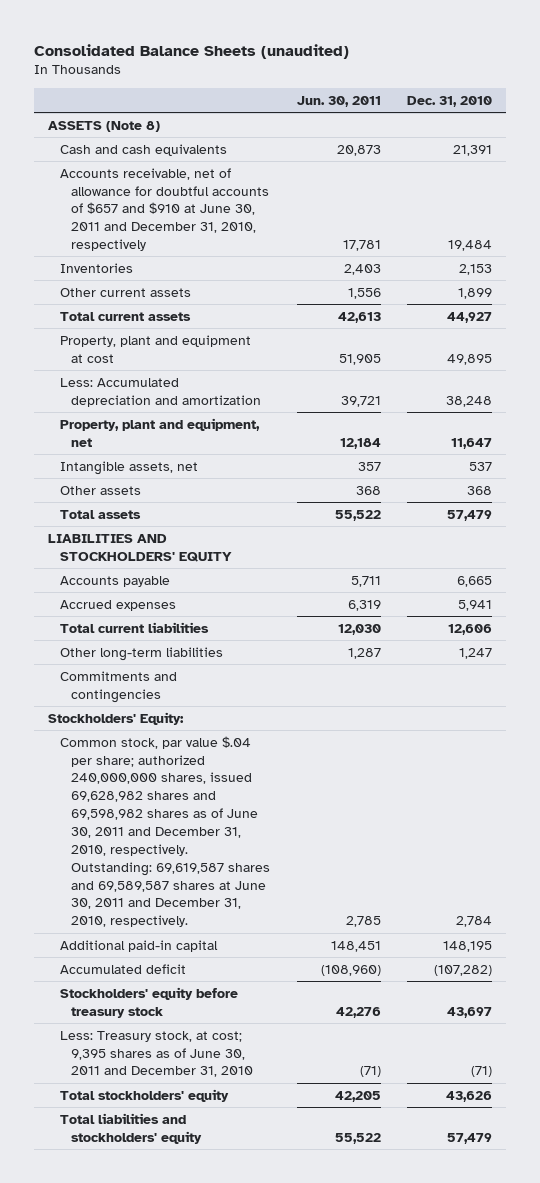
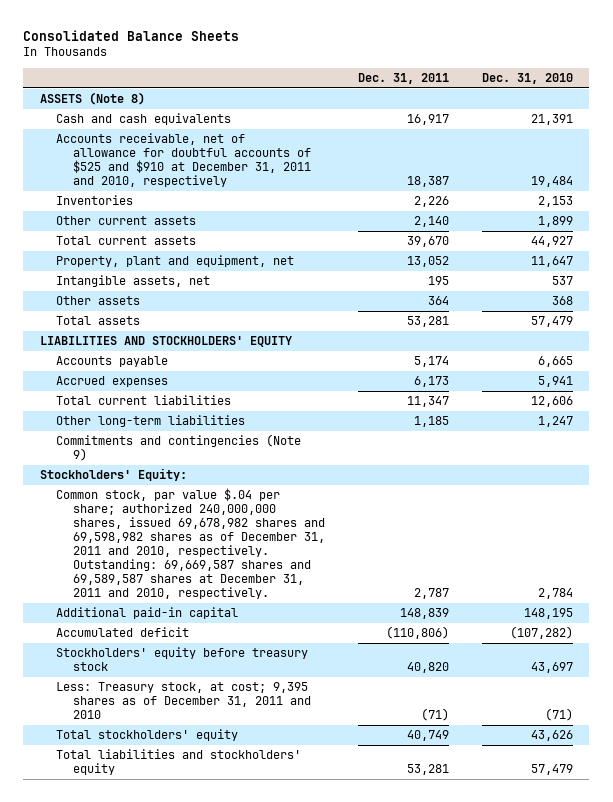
[34,43,350,59] Consolidated Balance Sheets (unaudited) -> [23,29,240,41] Consolidated Balance Sheets
[296,95,381,107] Jun. 30, 2011 -> none
none -> [357,72,449,84] Dec. 31, 2011
[59,167,270,252] Accounts receivable, net of allowance for doubtful accounts of $657 and $910 at June 30, 2011 and December 31, 2010, respectively -> [56,133,311,187] Accounts receivable, net of allowance for doubtful accounts of $525 and $910 at December 31, 2011 and 2010, respectively
[59,334,251,363] Property, plant and equipment at cost -> none
[59,377,262,407] Less: Accumulated depreciation and amortization -> none
[59,670,177,703] Commitments and contingencies -> [56,434,302,462] Commitments and contingencies (Note 9)
[59,735,271,928] Common stock, par value $.04 per share; authorized 240,000,000 shares, issued 69,628,982 shares and 69,598,982 shares as of June 30, 2011 and December 31, 2010, respectively. Outstanding: 69,619,587 shares and 69,589,587 shares at June 30, 2011 and December 31, 2010, respectively. -> [56,488,325,599] Common stock, par value $.04 per share; authorized 240,000,000 shares, issued 69,678,982 shares and 69,598,982 shares as of December 31, 2011 and 2010, respectively. Outstanding: 69,669,587 shares and 69,589,587 shares at December 31, 2011 and 2010, respectively.
[59,1030,254,1078] Less: Treasury stock, at cost; 9,395 shares as of June 30, 2011 and December 31, 2010 -> [56,682,311,720] Less: Treasury stock, at cost; 9,395 shares as of December 31, 2011 and 2010

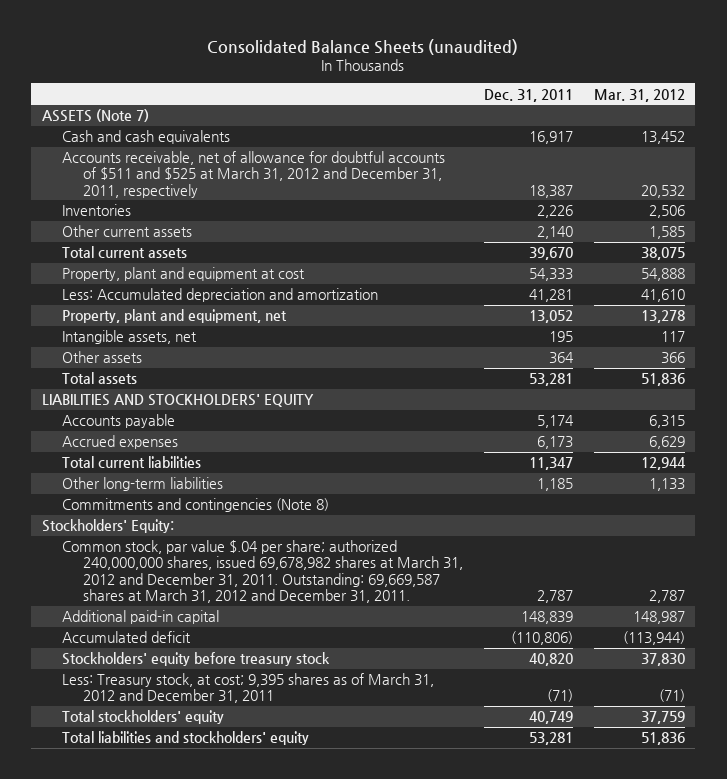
[23,29,240,41] Consolidated Balance Sheets -> [207,39,519,56] Consolidated Balance Sheets (unaudited)
[481,72,573,84] Dec. 31, 2010 -> none
none -> [593,88,685,102] Mar. 31, 2012
[39,92,145,106] ASSETS (Note 8) -> [42,109,150,123] ASSETS (Note 7)
[56,133,311,187] Accounts receivable, net of allowance for doubtful accounts of $525 and $910 at December 31, 2011 and 2010, respectively -> [62,151,446,198] Accounts receivable, net of allowance for doubtful accounts of $511 and $525 at March 31, 2012 and December 31, 2011, respectively
none -> [62,267,306,282] Property, plant and equipment at cost
none -> [62,288,379,303] Less: Accumulated depreciation and amortization
[56,434,302,462] Commitments and contingencies (Note 9) -> [62,498,330,513] Commitments and contingencies (Note 8)
[56,488,325,599] Common stock, par value $.04 per share; authorized 240,000,000 shares, issued 69,678,982 shares and 69,598,982 shares as of December 31, 2011 and 2010, respectively. Outstanding: 69,669,587 shares and 69,589,587 shares at December 31, 2011 and 2010, respectively. -> [62,540,463,603] Common stock, par value $.04 per share; authorized 240,000,000 shares, issued 69,678,982 shares at March 31, 2012 and December 31, 2011. Outstanding: 69,669,587 shares at March 31, 2012 and December 31, 2011.
[56,682,311,720] Less: Treasury stock, at cost; 9,395 shares as of December 31, 2011 and 2010 -> [62,673,435,704] Less: Treasury stock, at cost; 9,395 shares as of March 31, 2012 and December 31, 2011

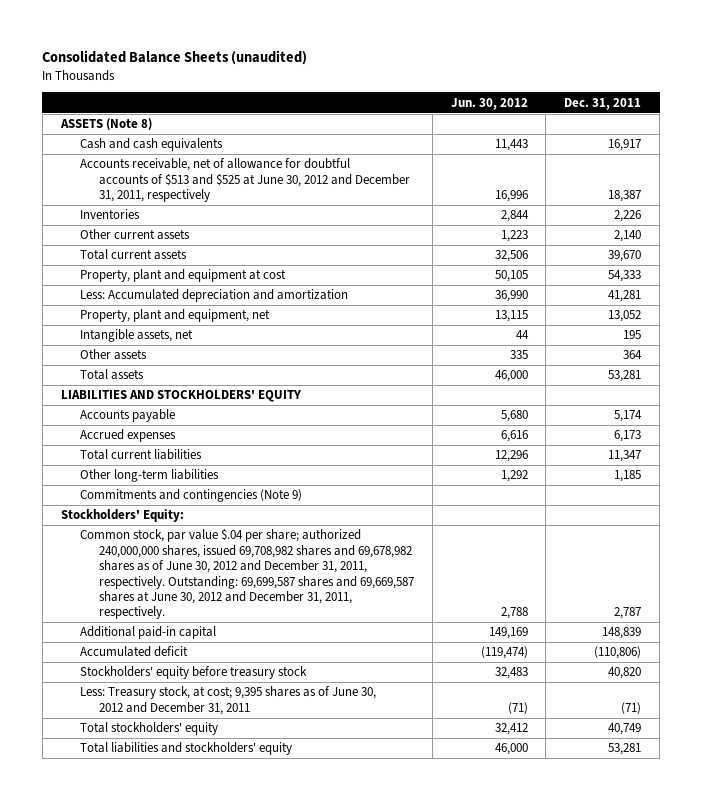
[593,88,685,102] Mar. 31, 2012 -> none
none -> [450,97,528,110] Jun. 30, 2012
[42,109,150,123] ASSETS (Note 7) -> [59,118,152,131] ASSETS (Note 8)
[62,151,446,198] Accounts receivable, net of allowance for doubtful accounts of $511 and $525 at March 31, 2012 and December 31, 2011, respectively -> [79,158,410,203] Accounts receivable, net of allowance for doubtful accounts of $513 and $525 at June 30, 2012 and December 31, 2011, respectively
[62,498,330,513] Commitments and contingencies (Note 8) -> [79,489,302,503] Commitments and contingencies (Note 9)
[62,540,463,603] Common stock, par value $.04 per share; authorized 240,000,000 shares, issued 69,678,982 shares at March 31, 2012 and December 31, 2011. Outstanding: 69,669,587 shares at March 31, 2012 and December 31, 2011. -> [79,528,414,620] Common stock, par value $.04 per share; authorized 240,000,000 shares, issued 69,708,982 shares and 69,678,982 shares as of June 30, 2012 and December 31, 2011, respectively. Outstanding: 69,699,587 shares and 69,669,587 shares at June 30, 2012 and December 31, 2011, respectively.
[62,673,435,704] Less: Treasury stock, at cost; 9,395 shares as of March 31, 2012 and December 31, 2011 -> [79,686,376,715] Less: Treasury stock, at cost; 9,395 shares as of June 30, 2012 and December 31, 2011

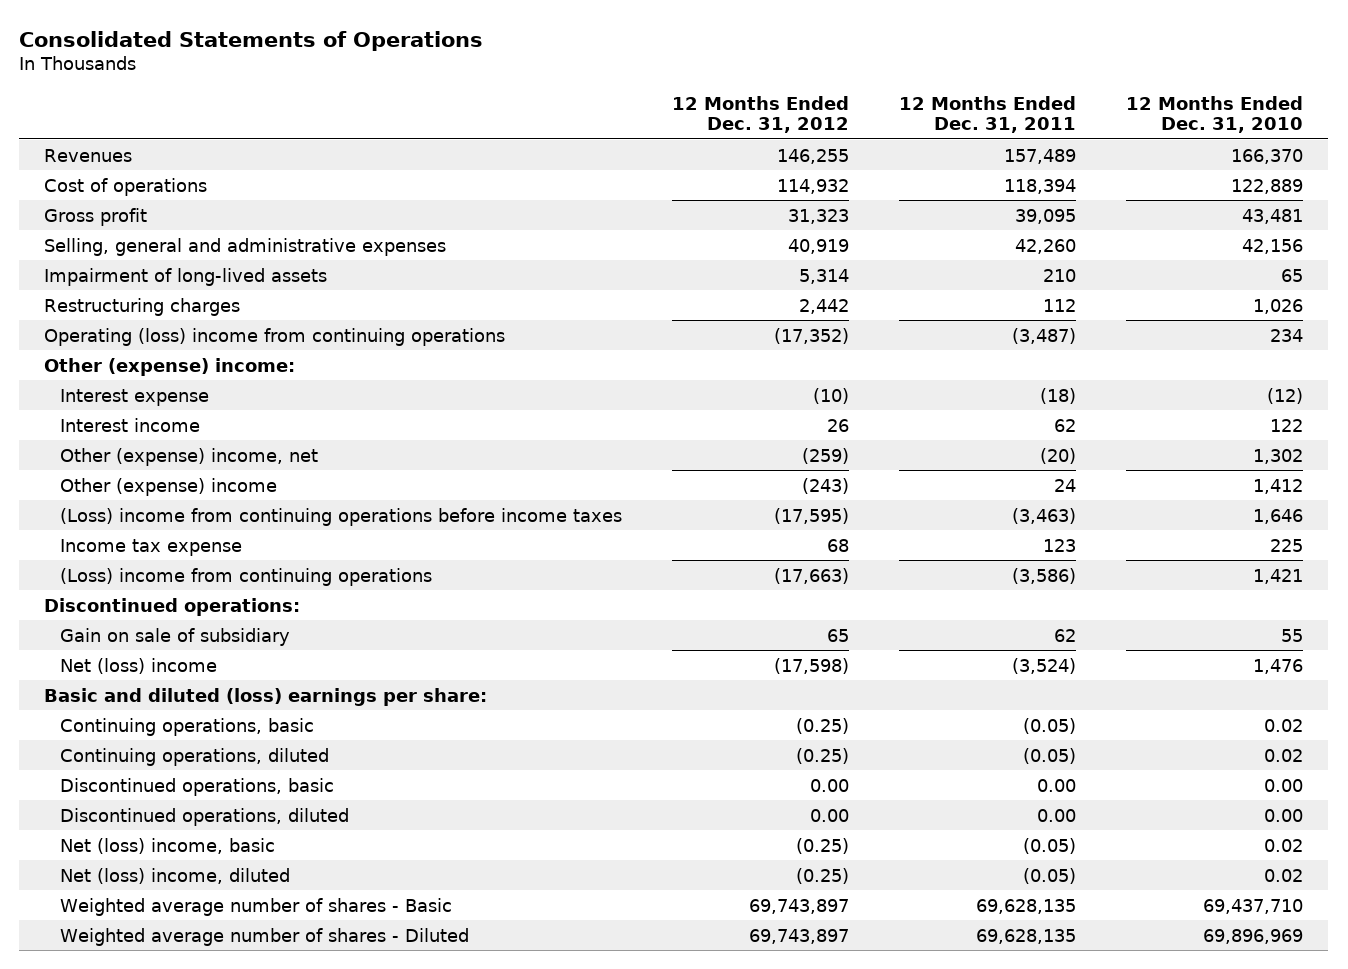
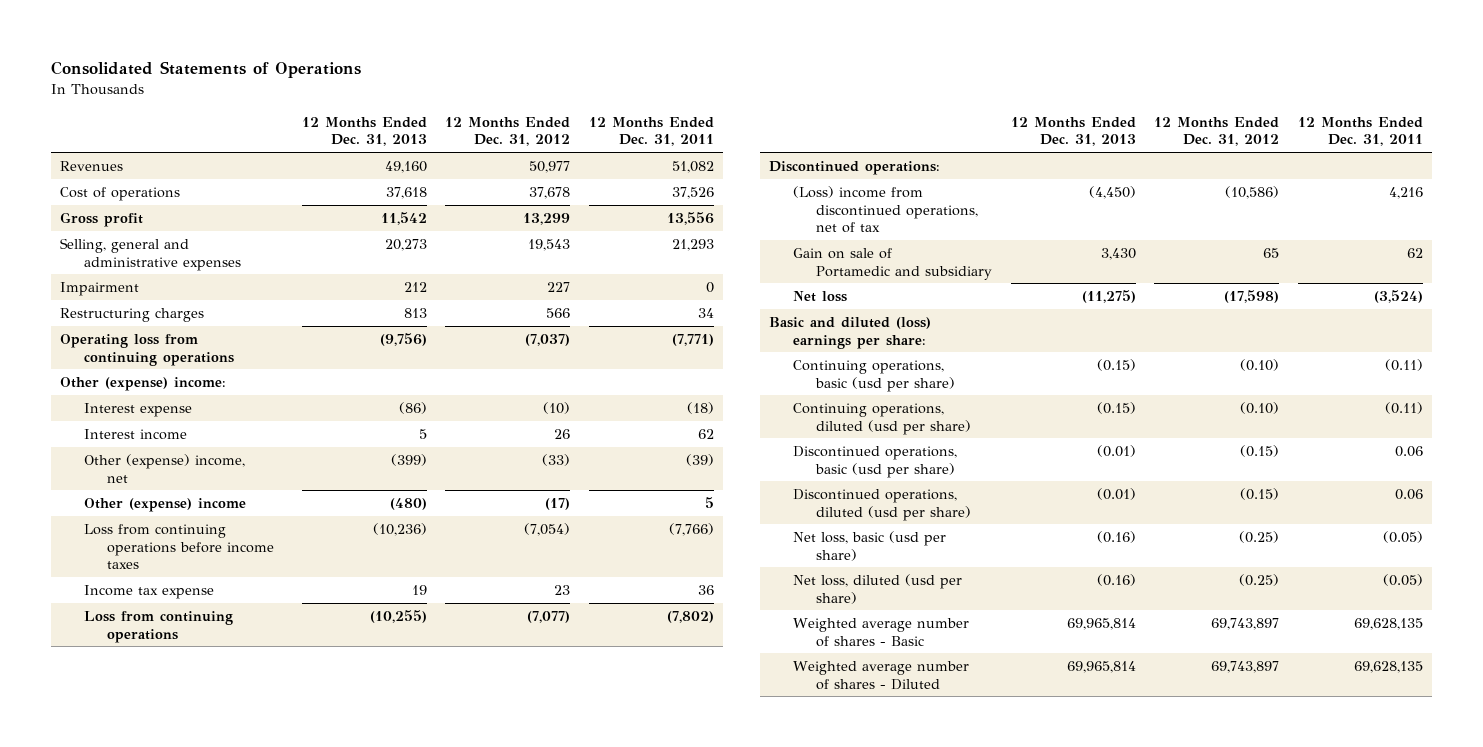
[1126,95,1304,134] 12 Months Ended Dec. 31, 2010 -> none
none -> [301,116,427,147] 12 Months Ended Dec. 31, 2013
[777,148,850,164] 146,255 -> [529,161,571,174] 50,977
[1004,148,1077,164] 157,489 -> [671,161,714,174] 51,082
[777,178,850,194] 114,932 -> [529,187,571,200] 37,678
[1004,178,1077,194] 118,394 -> [671,187,714,200] 37,526
[788,208,850,224] 31,323 -> [523,213,571,226] 13,299
[1015,208,1077,224] 39,095 -> [666,212,714,226] 13,556
[788,238,850,254] 40,919 -> [528,239,571,252] 19,543
[1015,238,1077,254] 42,260 -> [671,239,714,252] 21,293
[44,267,328,286] Impairment of long-lived assets -> [60,282,140,297] Impairment
[799,268,850,284] 5,314 -> [547,282,571,293] 227
[1043,268,1077,282] 210 -> [705,282,714,294] 0
[799,298,850,314] 2,442 -> [546,308,571,319] 566
[1043,298,1077,312] 112 -> [697,308,714,319] 34
[44,327,506,346] Operating (loss) income from continuing operations -> [60,334,234,366] Operating loss from continuing operations
[774,327,850,344] (17,352) -> [525,334,571,347] (7,037)
[1012,327,1077,344] (3,487) -> [671,334,714,347] (7,771)
[802,447,850,464] (259) -> [542,454,571,467] (33)
[1040,447,1077,464] (20) -> [685,454,714,467] (39)
[802,477,850,494] (243) -> [545,498,571,511] (17)
[1054,478,1077,492] 24 -> [704,497,714,509] 5
[60,507,623,526] (Loss) income from continuing operations before income taxes -> [83,524,275,570] Loss from continuing operations before income taxes
[774,507,850,524] (17,595) -> [524,523,571,537] (7,054)
[1012,507,1077,524] (3,463) -> [668,523,714,537] (7,766)
[827,538,850,552] 68 -> [554,585,571,596] 23
[1043,538,1077,552] 123 -> [697,585,714,596] 36
[60,567,433,586] (Loss) income from continuing operations -> [83,611,233,643] Loss from continuing operations
[774,567,850,584] (17,663) -> [527,611,571,624] (7,077)
[1012,567,1077,584] (3,586) -> [666,611,714,624] (7,802)
none -> [792,186,979,234] (Loss) income from discontinued operations, net of tax
[60,627,291,646] Gain on sale of subsidiary -> [792,248,993,280] Gain on sale of Portamedic and subsidiary
[60,657,218,674] Net (loss) income -> [792,291,847,303] Net loss
[60,717,315,736] Continuing operations, basic -> [792,360,956,392] Continuing operations, basic (usd per share)
[796,717,850,734] (0.25) -> [1240,359,1280,372] (0.10)
[1023,717,1077,734] (0.05) -> [1384,359,1423,372] (0.11)
[60,747,330,766] Continuing operations, diluted -> [792,403,972,435] Continuing operations, diluted (usd per share)
[796,747,850,764] (0.25) -> [1240,402,1280,415] (0.10)
[1023,747,1077,764] (0.05) -> [1384,402,1423,415] (0.11)
[60,777,335,796] Discontinued operations, basic -> [792,446,957,478] Discontinued operations, basic (usd per share)
[810,778,850,792] 0.00 -> [1240,445,1280,458] (0.15)
[1037,778,1077,792] 0.00 -> [1394,446,1423,458] 0.06
[60,807,350,826] Discontinued operations, diluted -> [792,489,972,521] Discontinued operations, diluted (usd per share)
[810,808,850,822] 0.00 -> [1240,488,1280,501] (0.15)
[1037,808,1077,822] 0.00 -> [1394,489,1423,501] 0.06
[60,837,276,854] Net (loss) income, basic -> [792,531,946,561] Net loss, basic (usd per share)
[60,867,291,884] Net (loss) income, diluted -> [792,574,962,604] Net loss, diluted (usd per share)

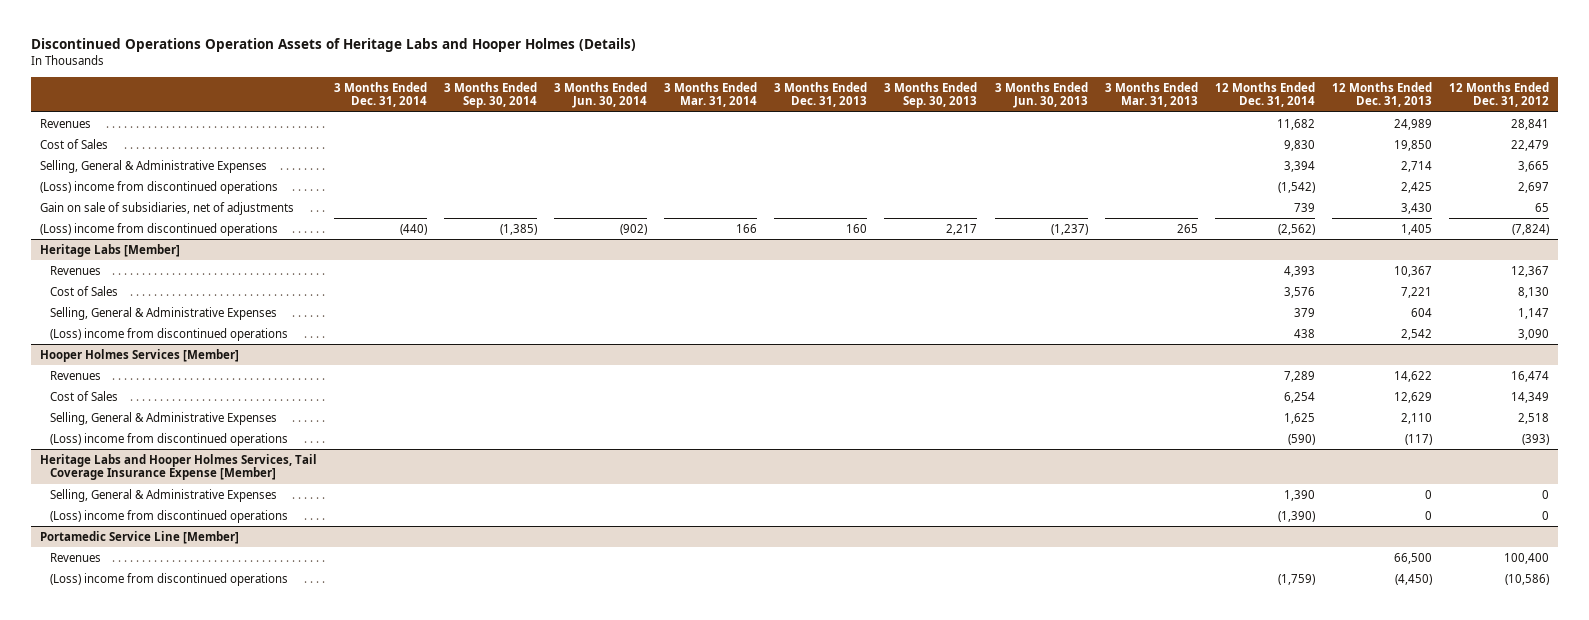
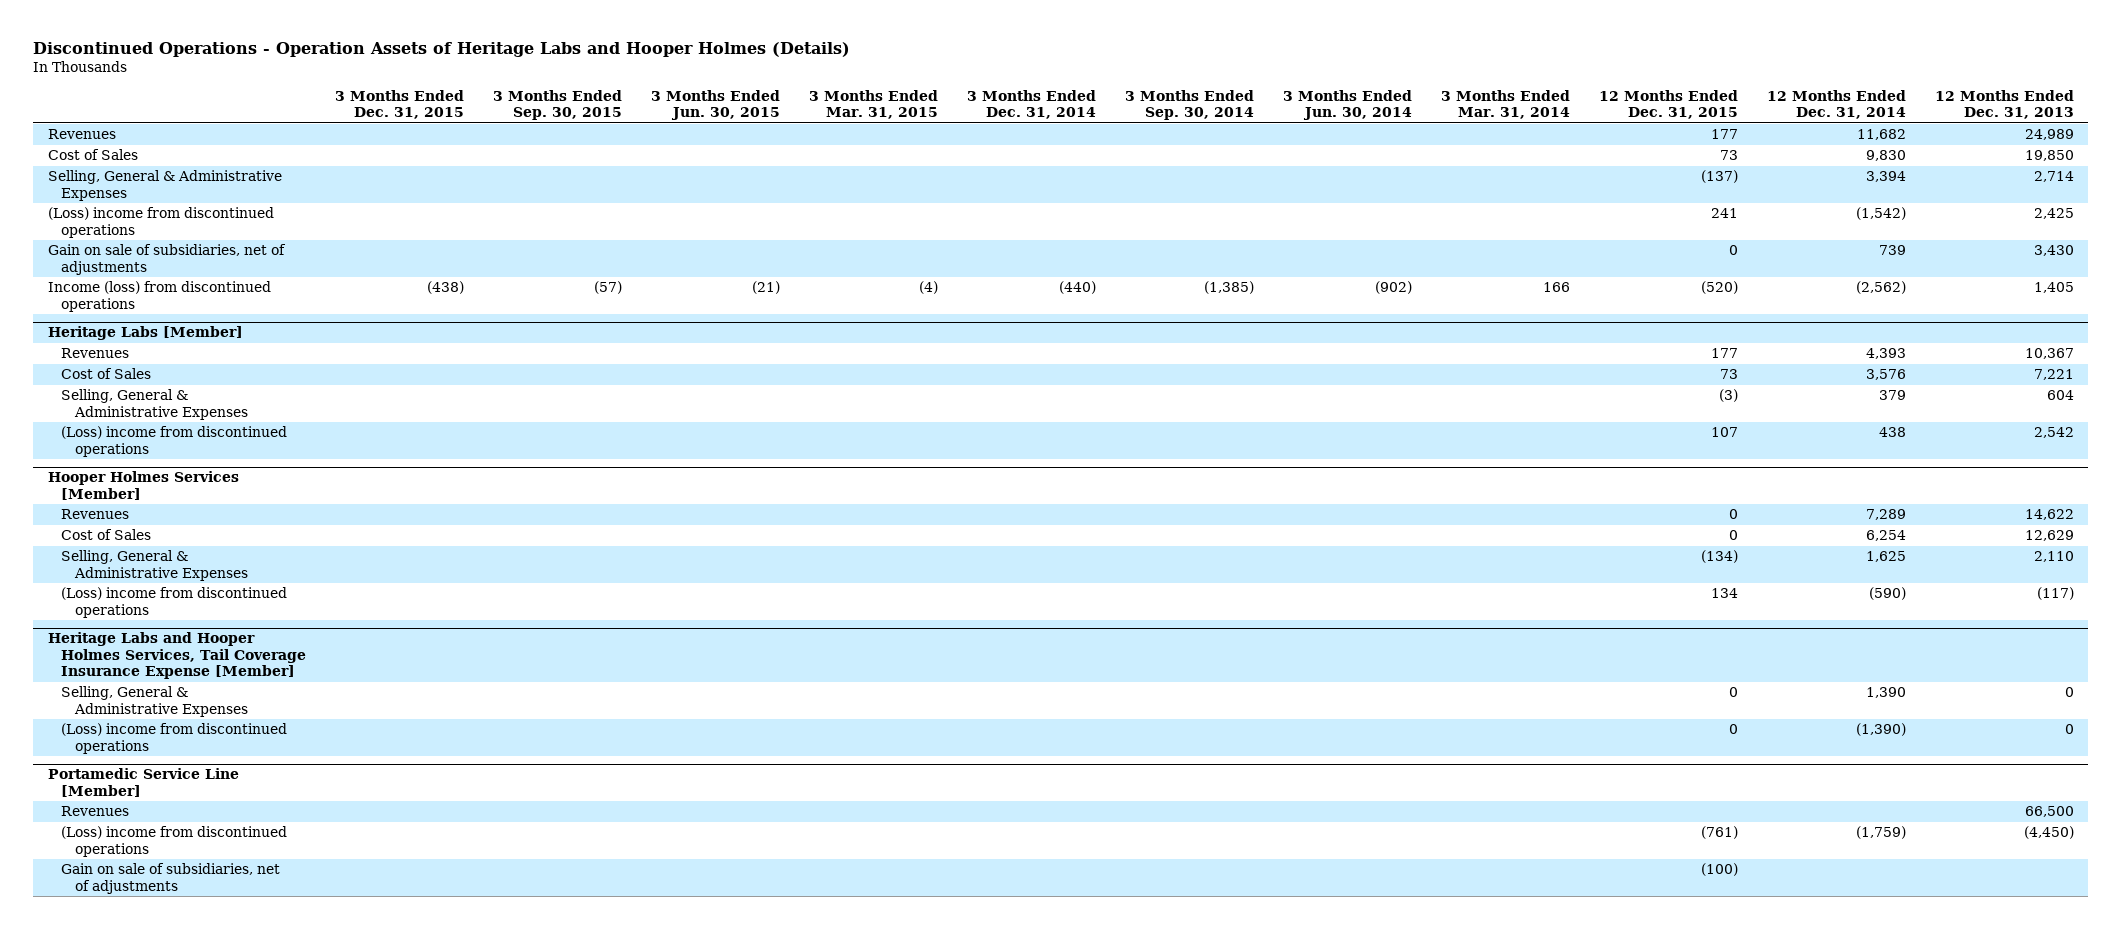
[31,38,637,53] Discontinued Operations Operation Assets of Heritage Labs and Hooper Holmes (Details) -> [33,42,851,58] Discontinued Operations - Operation Assets of Heritage Labs and Hooper Holmes (Details)
[774,81,868,108] 3 Months Ended Dec. 31, 2013 -> none
[884,81,978,109] 3 Months Ended Sep. 30, 2013 -> none
[994,81,1088,109] 3 Months Ended Jun. 30, 2013 -> none
[1104,81,1198,108] 3 Months Ended Mar. 31, 2013 -> none
[1448,81,1549,108] 12 Months Ended Dec. 31, 2012 -> none
none -> [335,89,465,120] 3 Months Ended Dec. 31, 2015
none -> [493,89,623,121] 3 Months Ended Sep. 30, 2015
none -> [651,89,781,121] 3 Months Ended Jun. 30, 2015
none -> [809,89,939,120] 3 Months Ended Mar. 31, 2015
none -> [1598,89,1738,120] 12 Months Ended Dec. 31, 2015
[39,222,278,236] (Loss) income from discontinued operations -> [47,281,271,312] Income (loss) from discontinued operations
none -> [61,863,281,894] Gain on sale of subsidiaries, net of adjustments

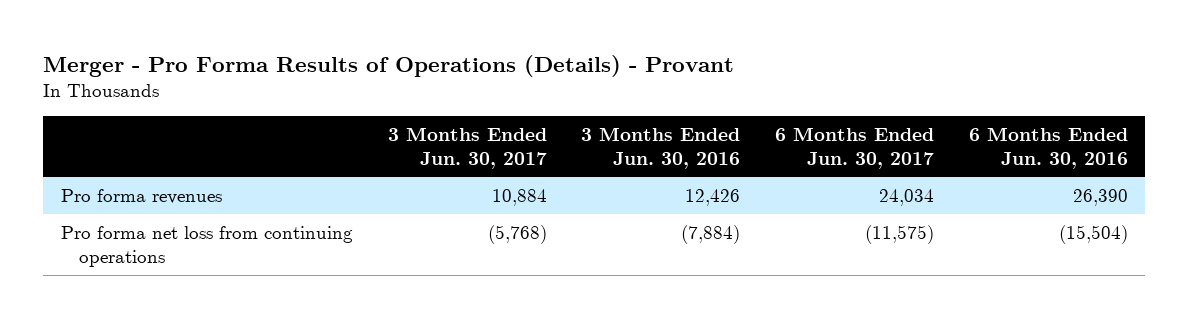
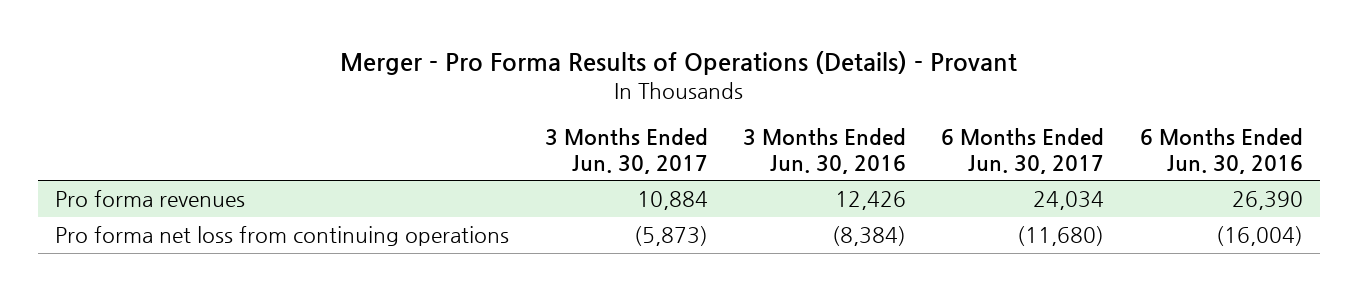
[487,224,547,244] (5,768) -> [633,226,708,247] (5,873)
[681,224,741,244] (7,884) -> [831,226,906,247] (8,384)
[865,224,935,244] (11,575) -> [1017,226,1105,247] (11,680)
[1058,224,1128,244] (15,504) -> [1215,226,1303,247] (16,004)

